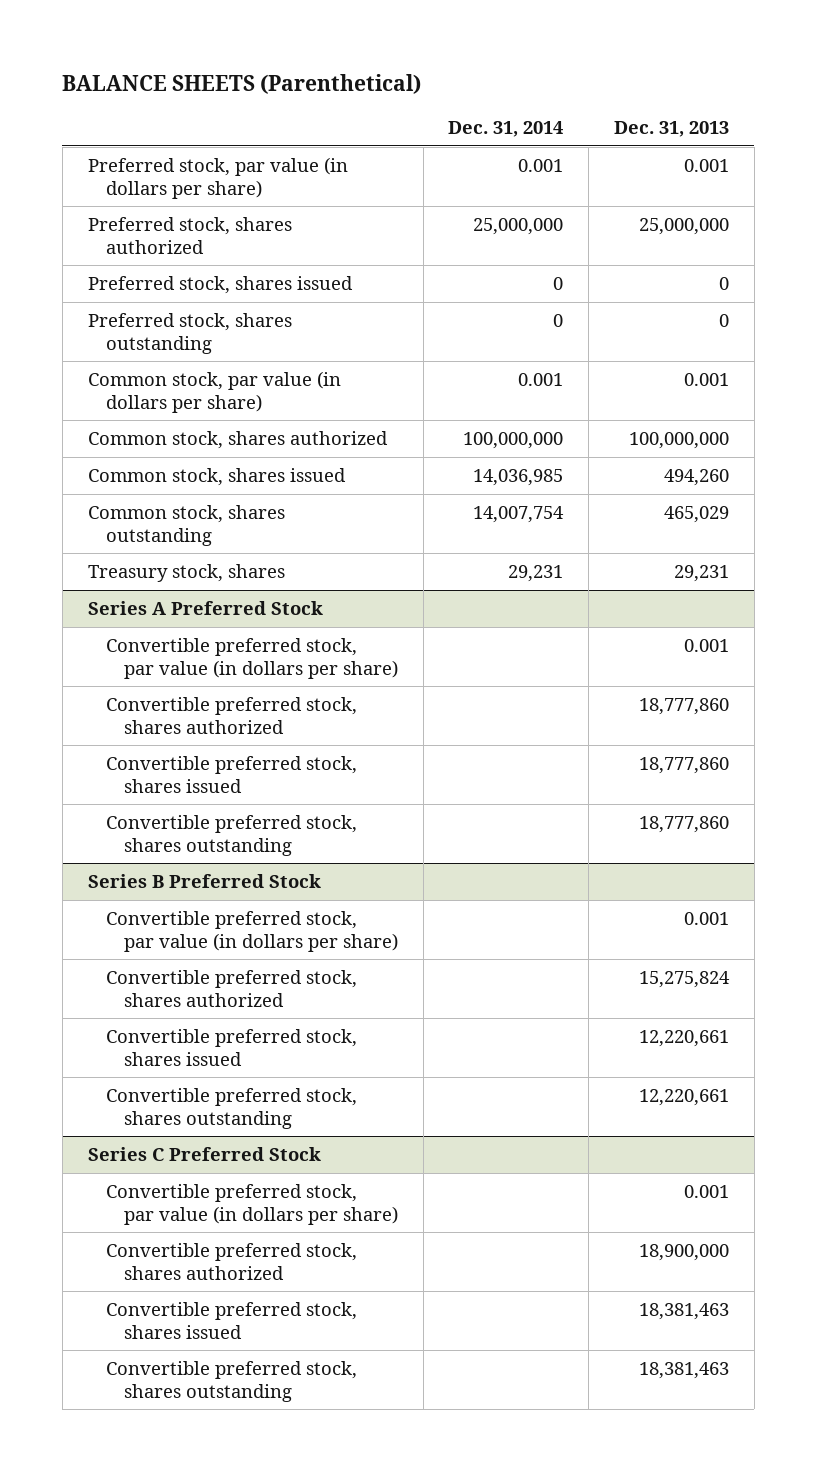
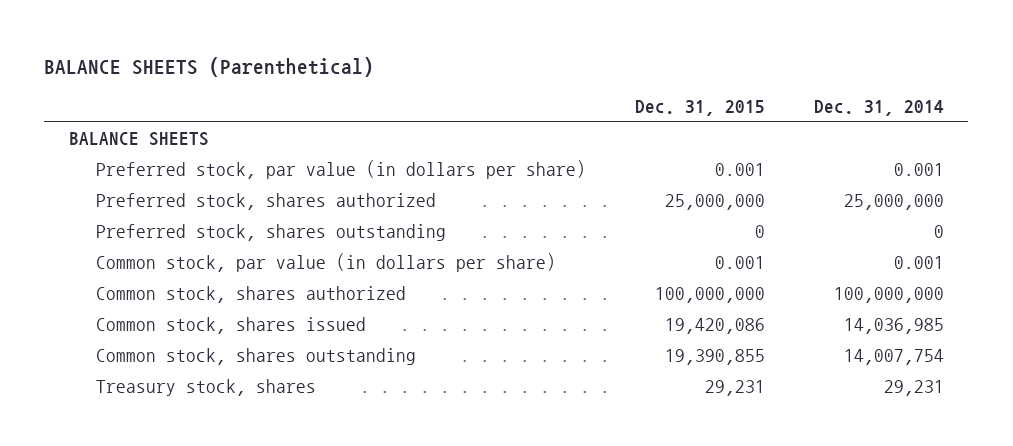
[613,121,729,138] Dec. 31, 2013 -> none
none -> [634,100,765,117] Dec. 31, 2015
none -> [68,132,209,147] BALANCE SHEETS
[87,275,353,294] Preferred stock, shares issued -> none
[87,600,323,615] Series A Preferred Stock -> none
[105,637,398,679] Convertible preferred stock, par value (in dollars per share) -> none
[105,696,357,734] Convertible preferred stock, shares authorized -> none
[105,755,357,793] Convertible preferred stock, shares issued -> none
[105,814,357,856] Convertible preferred stock, shares outstanding -> none
[87,873,321,888] Series B Preferred Stock -> none
[105,910,398,952] Convertible preferred stock, par value (in dollars per share) -> none
[105,969,357,1007] Convertible preferred stock, shares authorized -> none
[105,1028,357,1066] Convertible preferred stock, shares issued -> none
[105,1087,357,1129] Convertible preferred stock, shares outstanding -> none
[87,1146,321,1161] Series C Preferred Stock -> none
[105,1183,398,1225] Convertible preferred stock, par value (in dollars per share) -> none
[105,1242,357,1280] Convertible preferred stock, shares authorized -> none
[105,1301,357,1339] Convertible preferred stock, shares issued -> none
[105,1360,357,1402] Convertible preferred stock, shares outstanding -> none

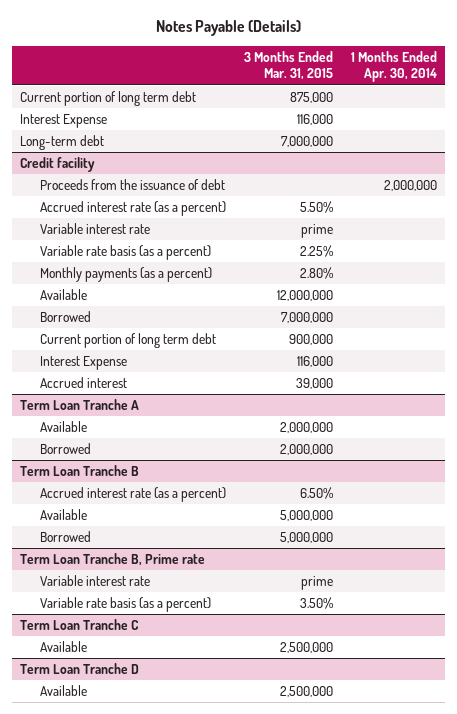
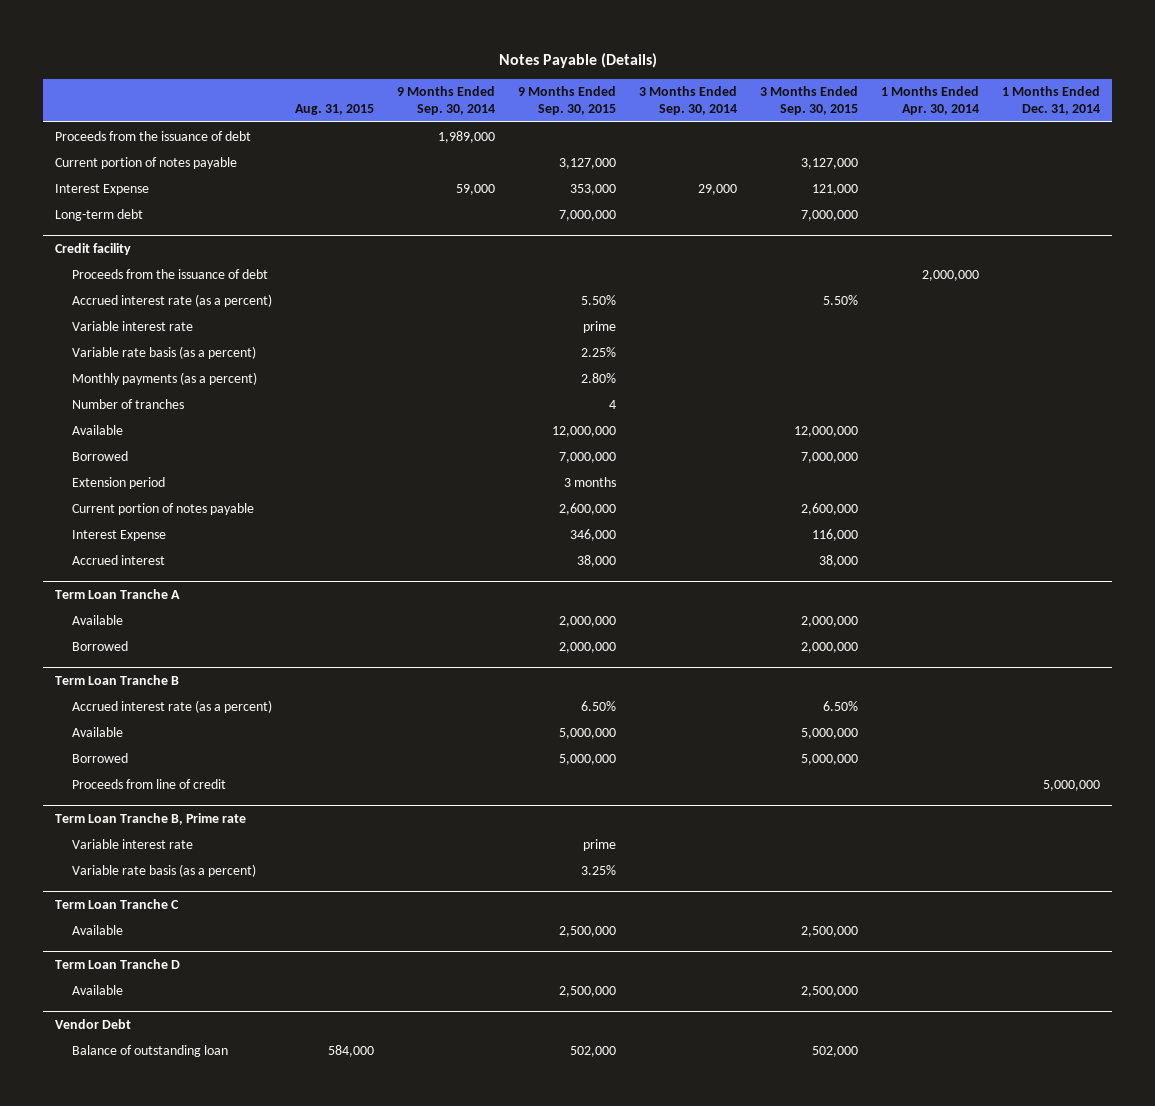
[244,50,334,81] 3 Months Ended Mar. 31, 2015 -> none
none -> [295,104,375,116] Aug. 31, 2015
none -> [397,86,496,116] 9 Months Ended Sep. 30, 2014
none -> [518,86,617,116] 9 Months Ended Sep. 30, 2015
none -> [639,86,738,116] 3 Months Ended Sep. 30, 2014
none -> [760,86,859,116] 3 Months Ended Sep. 30, 2015
none -> [1002,86,1101,116] 1 Months Ended Dec. 31, 2014
none -> [54,130,251,141] Proceeds from the issuance of debt
[20,91,197,107] Current portion of long term debt -> [54,156,237,169] Current portion of notes payable
none -> [72,398,185,409] Number of tranches
none -> [72,476,166,489] Extension period
[40,333,217,349] Current portion of long term debt -> [72,502,255,515] Current portion of notes payable
none -> [72,778,227,789] Proceeds from line of credit
none -> [54,1019,131,1030] Vendor Debt
none -> [72,1044,229,1057] Balance of outstanding loan

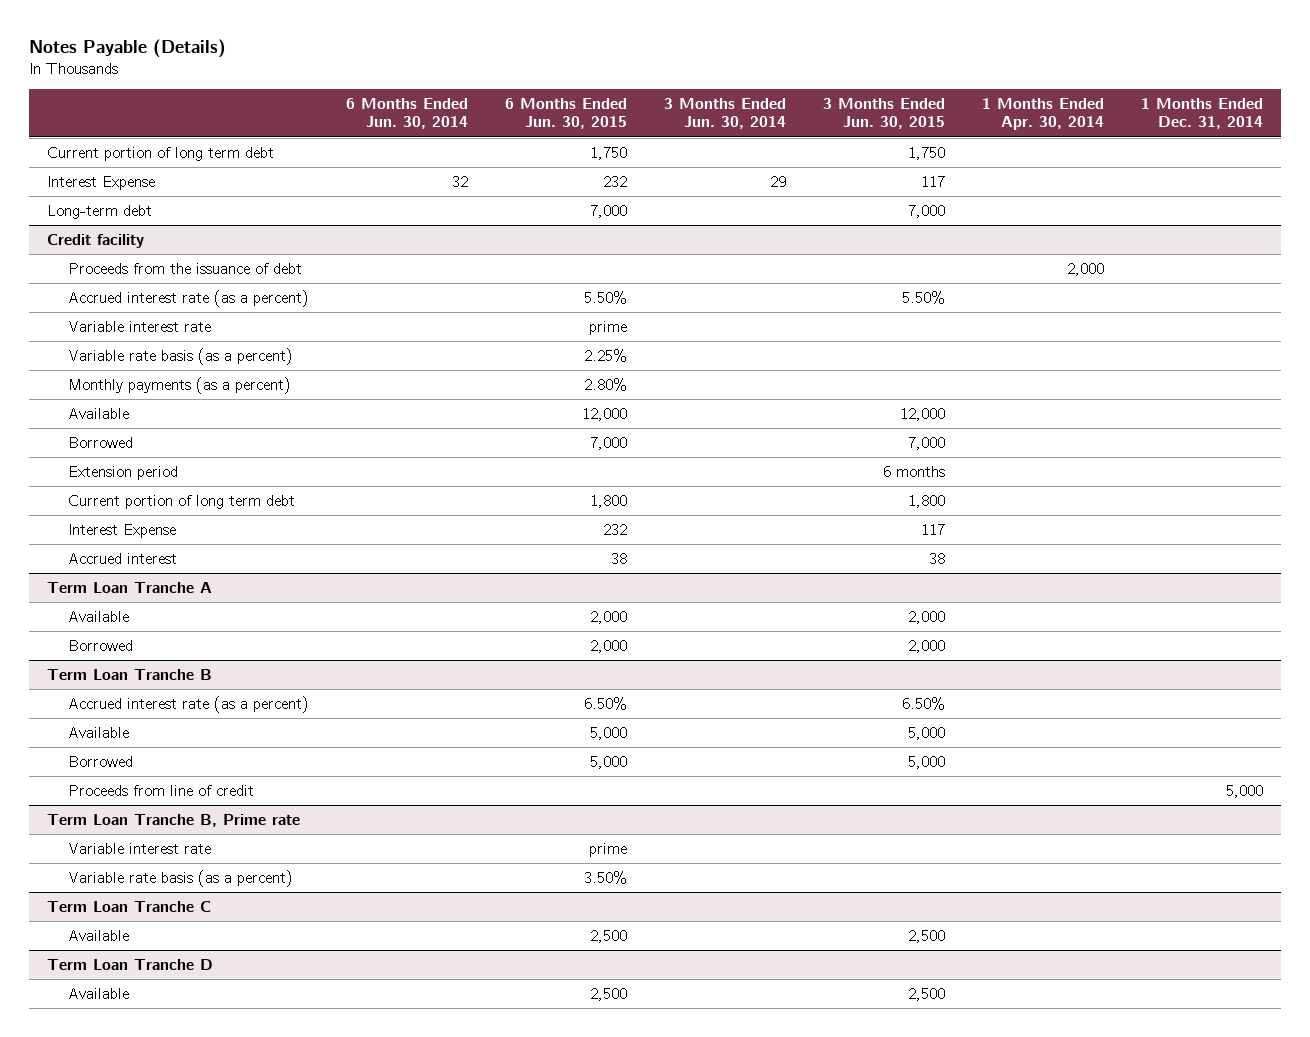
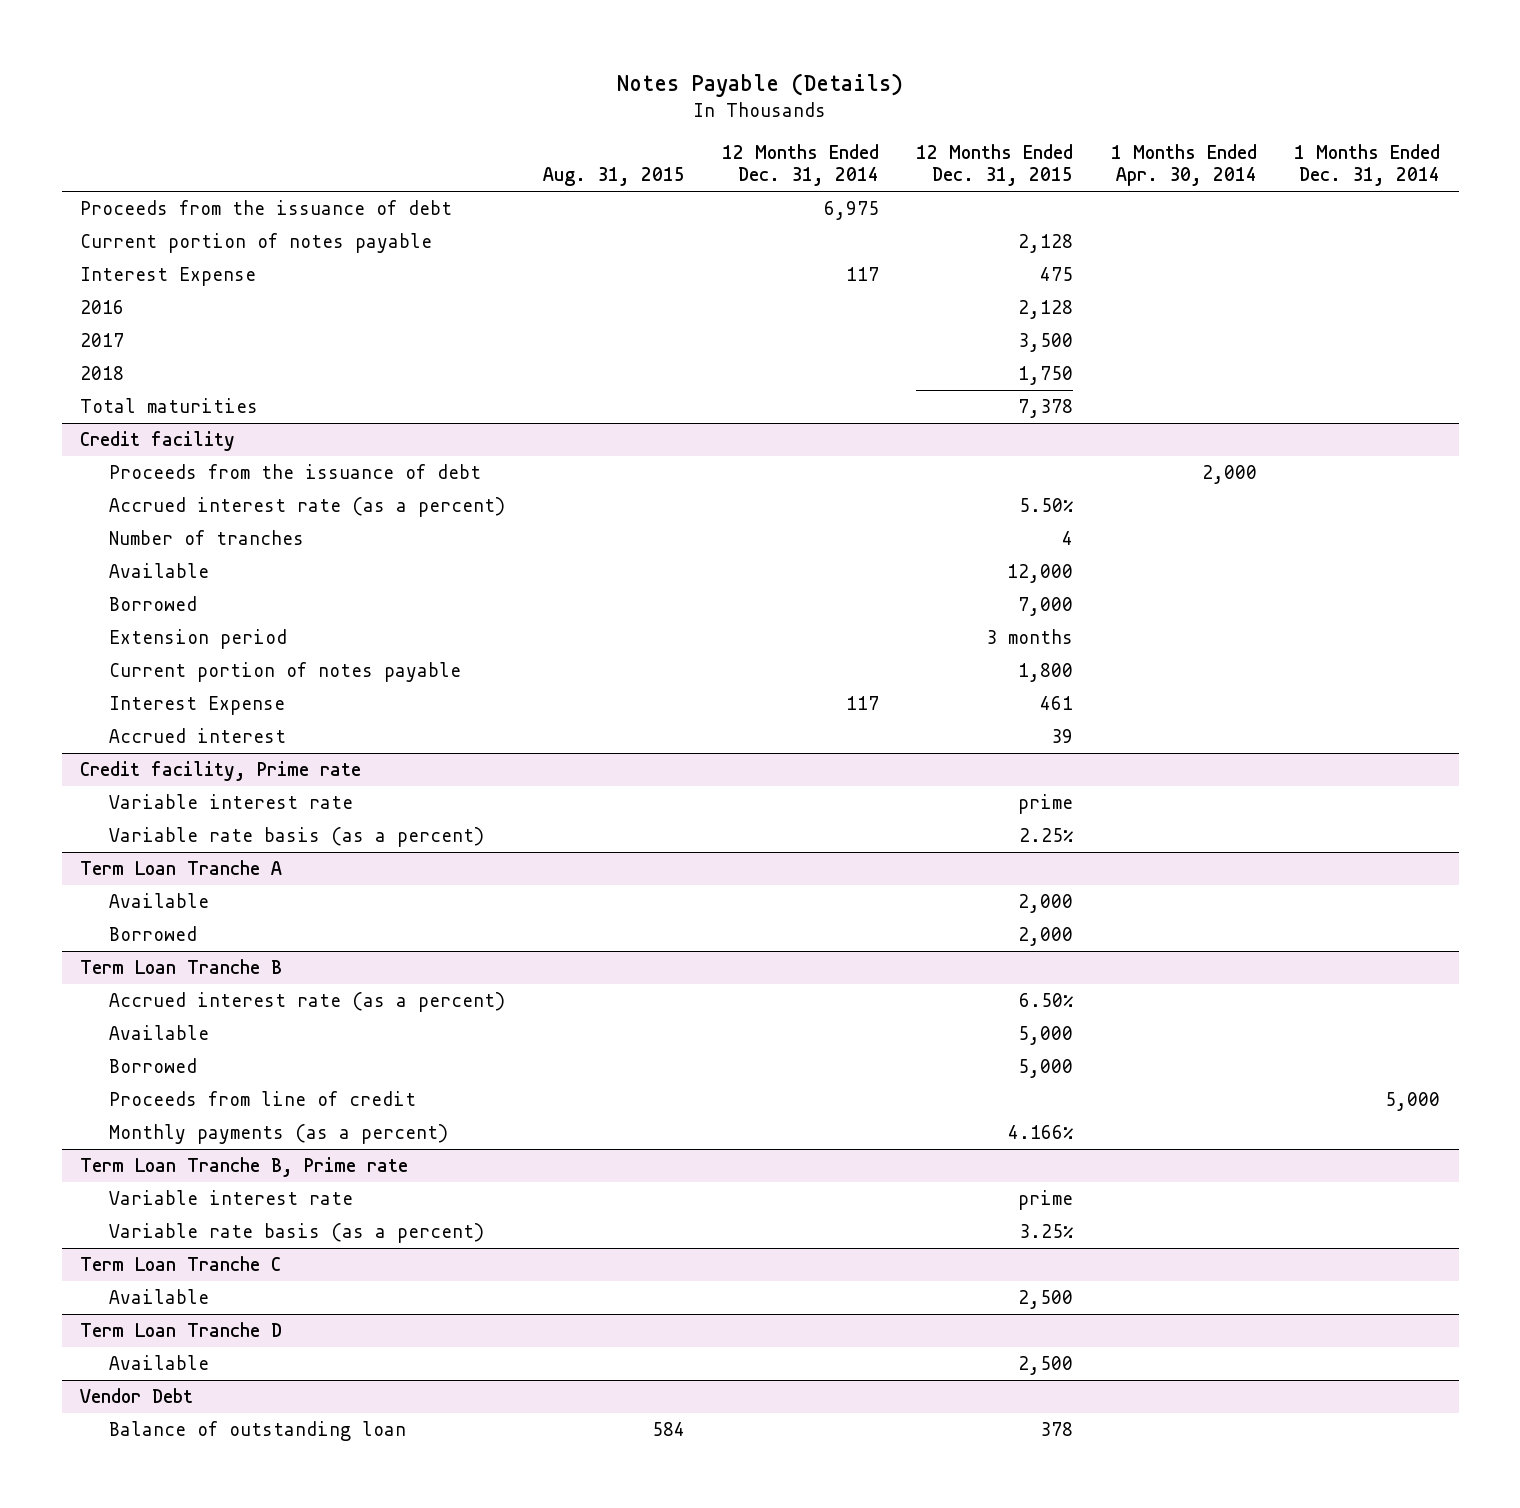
[345,98,468,130] 6 Months Ended Jun. 30, 2014 -> none
[504,98,627,130] 6 Months Ended Jun. 30, 2015 -> none
[663,98,786,130] 3 Months Ended Jun. 30, 2014 -> none
[822,98,945,130] 3 Months Ended Jun. 30, 2015 -> none
none -> [542,166,685,186] Aug. 31, 2015
none -> [721,143,879,186] 12 Months Ended Dec. 31, 2014
none -> [916,143,1074,186] 12 Months Ended Dec. 31, 2015
none -> [80,200,453,216] Proceeds from the issuance of debt
[47,146,275,161] Current portion of long term debt -> [80,233,433,254] Current portion of notes payable
none -> [80,300,125,315] 2016
none -> [80,333,125,348] 2017
none -> [80,366,125,381] 2018
[47,204,153,219] Long-term debt -> [80,398,259,414] Total maturities
[67,320,211,332] Variable interest rate -> none
[67,347,293,365] Variable rate basis (as a percent) -> none
[67,376,291,394] Monthly payments (as a percent) -> none
none -> [109,530,305,546] Number of tranches
[67,494,295,509] Current portion of long term debt -> [109,662,462,683] Current portion of notes payable
none -> [80,761,362,782] Credit facility, Prime rate
none -> [109,794,354,810] Variable interest rate
none -> [109,827,485,848] Variable rate basis (as a percent)
none -> [109,1124,449,1145] Monthly payments (as a percent)
none -> [80,1388,194,1404] Vendor Debt
none -> [109,1421,407,1442] Balance of outstanding loan

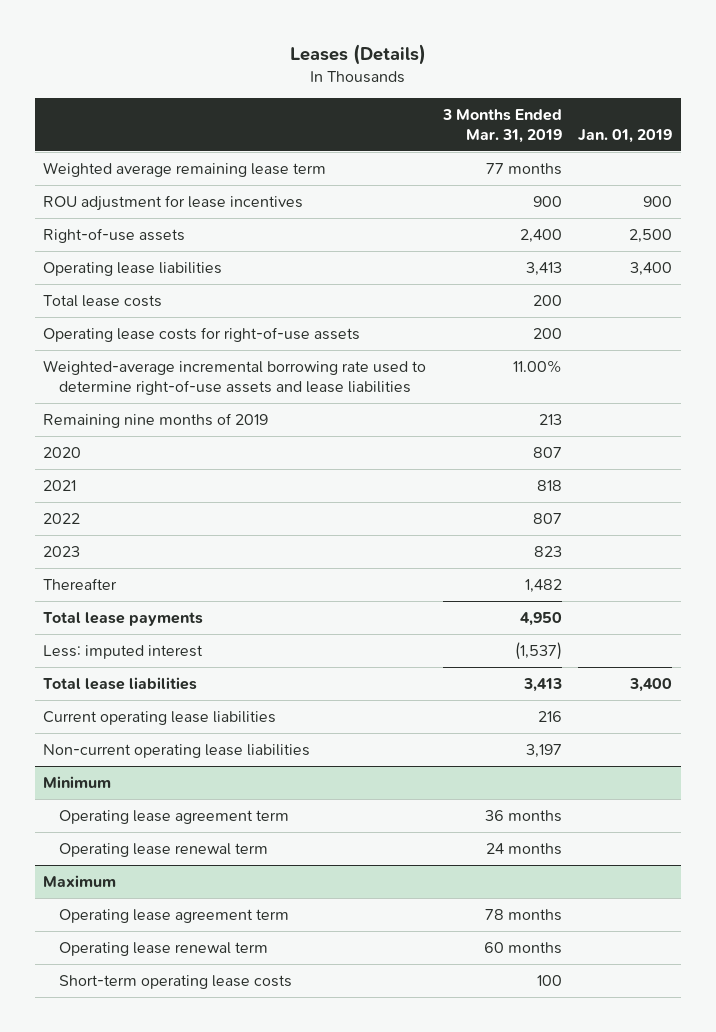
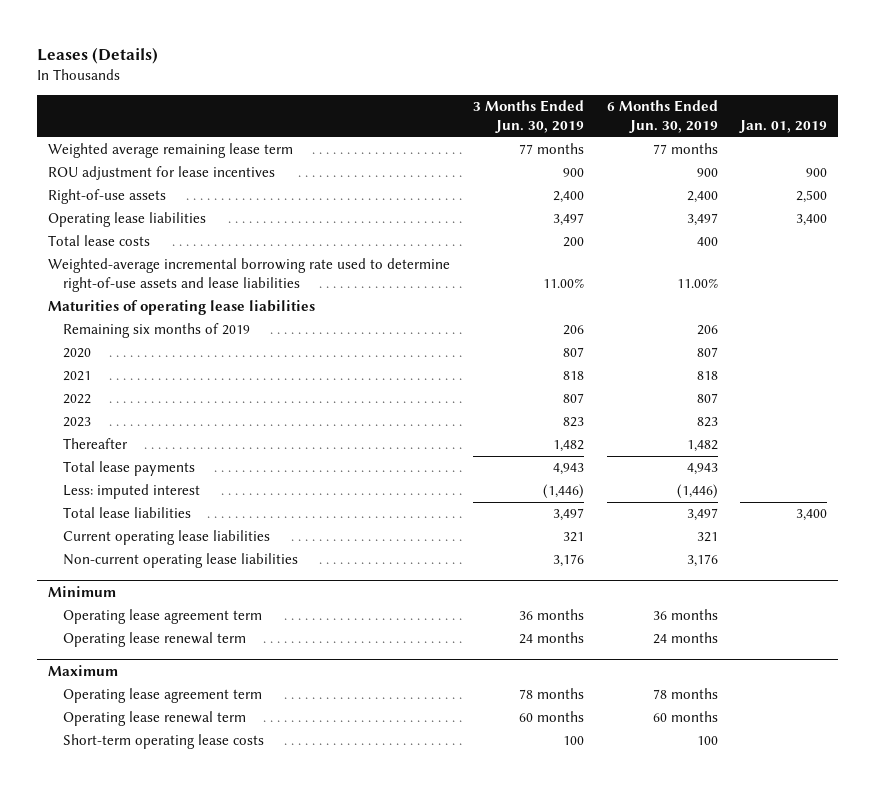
[441,108,562,143] 3 Months Ended Mar. 31, 2019 -> none
none -> [472,100,584,134] 3 Months Ended Jun. 30, 2019
none -> [606,100,718,134] 6 Months Ended Jun. 30, 2019
[43,326,361,342] Operating lease costs for right-of-use assets -> none
none -> [48,300,316,316] Maturities of operating lease liabilities
[43,412,269,428] Remaining nine months of 2019 -> [62,323,250,339] Remaining six months of 2019

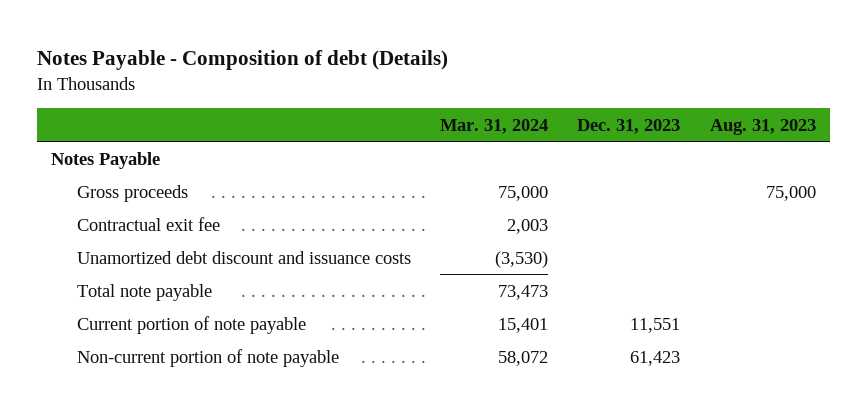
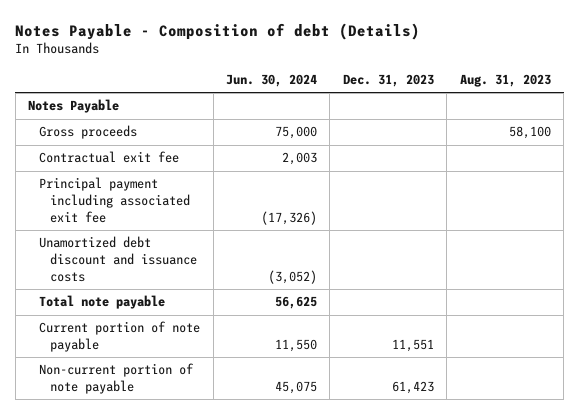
[440,118,549,134] Mar. 31, 2024 -> none
none -> [225,73,317,87] Jun. 30, 2024
[765,185,816,201] 75,000 -> [508,126,551,140] 58,100
none -> [39,177,191,223] Principal payment including associated exit fee

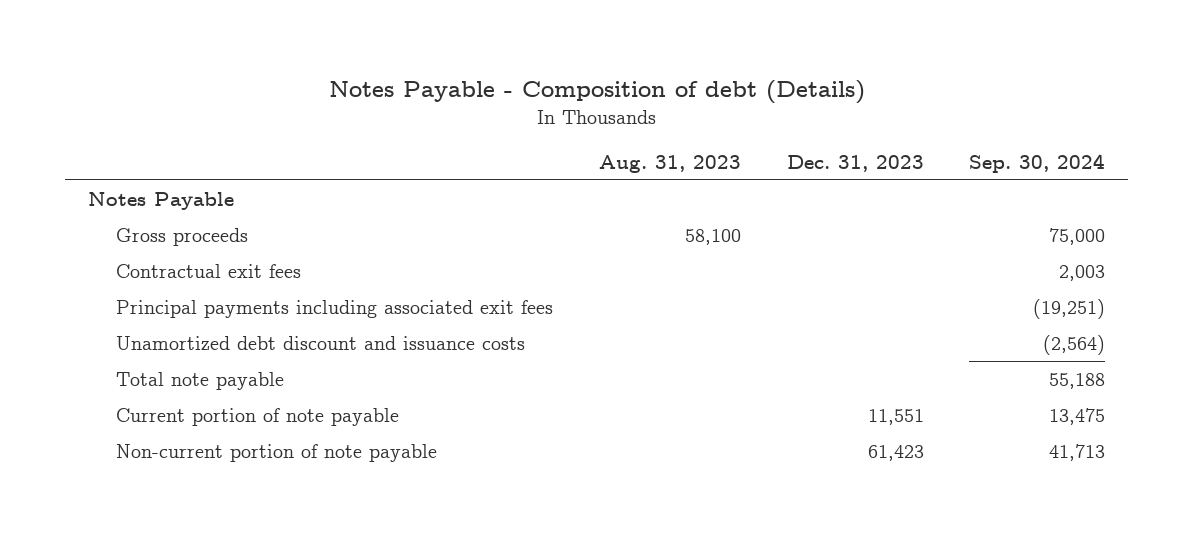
[225,73,317,87] Jun. 30, 2024 -> none
none -> [969,153,1106,173] Sep. 30, 2024
[39,151,180,164] Contractual exit fee -> [116,264,302,279] Contractual exit fees
[39,177,191,223] Principal payment including associated exit fee -> [116,300,554,319] Principal payments including associated exit fees

